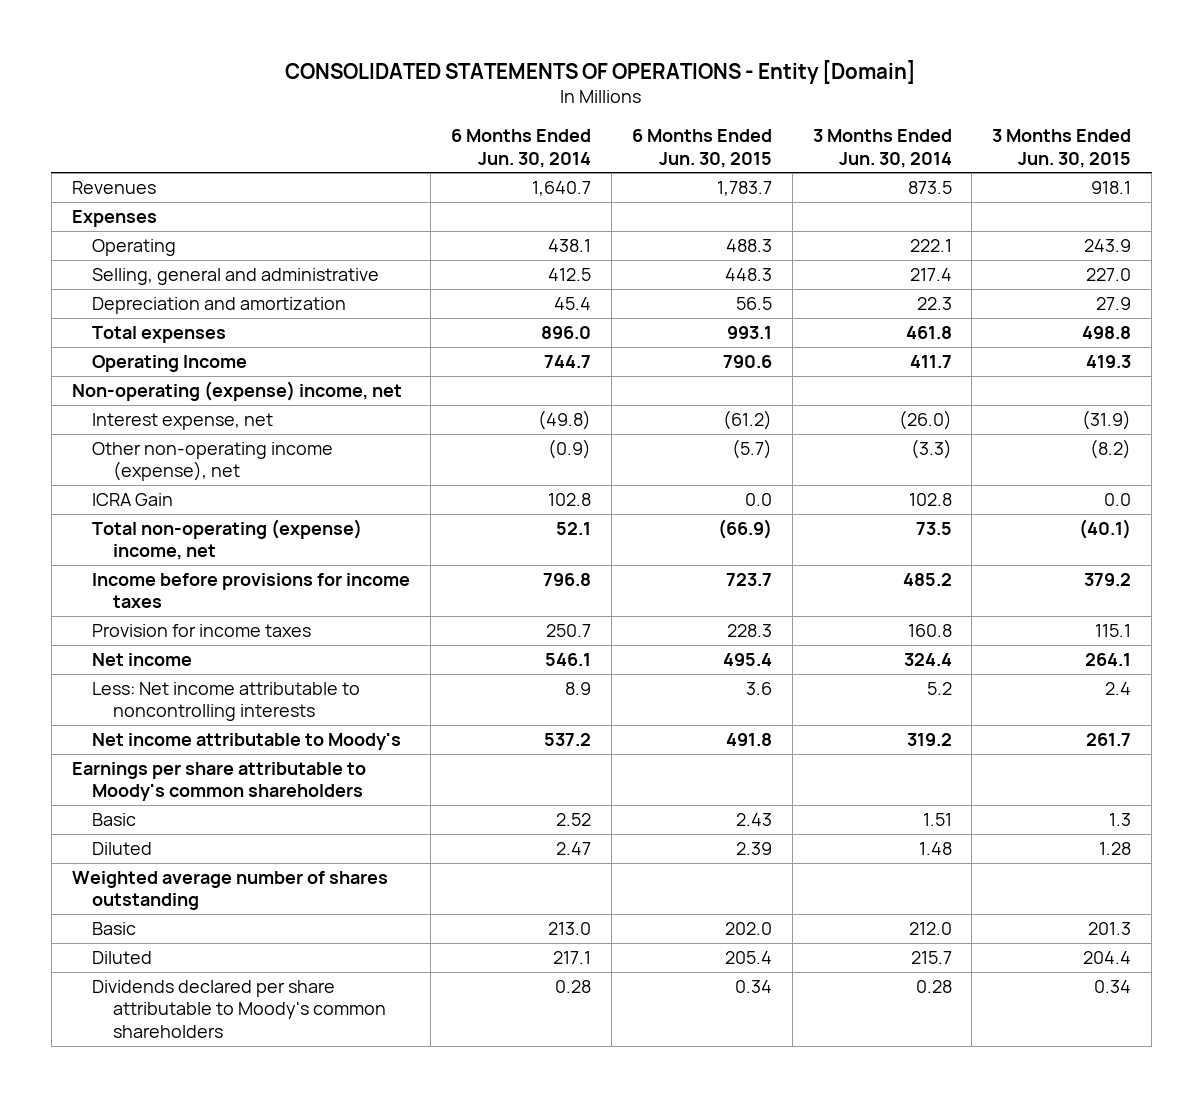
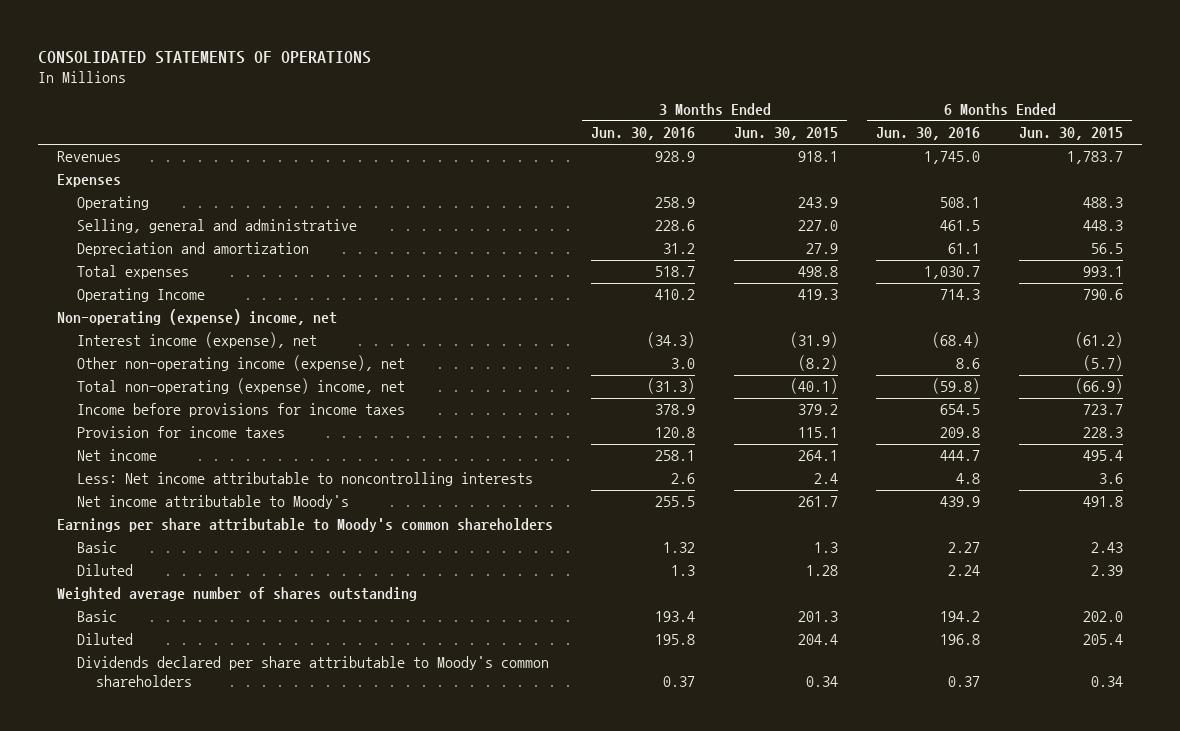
[285,60,917,85] CONSOLIDATED STATEMENTS OF OPERATIONS - Entity [Domain] -> [37,50,371,64] CONSOLIDATED STATEMENTS OF OPERATIONS
[450,129,591,168] 6 Months Ended Jun. 30, 2014 -> none
[812,129,952,168] 3 Months Ended Jun. 30, 2014 -> none
none -> [591,127,696,141] Jun. 30, 2016
none -> [876,127,981,141] Jun. 30, 2016
[92,412,274,430] Interest expense, net -> [76,332,317,349] Interest income (expense), net
[92,492,174,506] ICRA Gain -> none

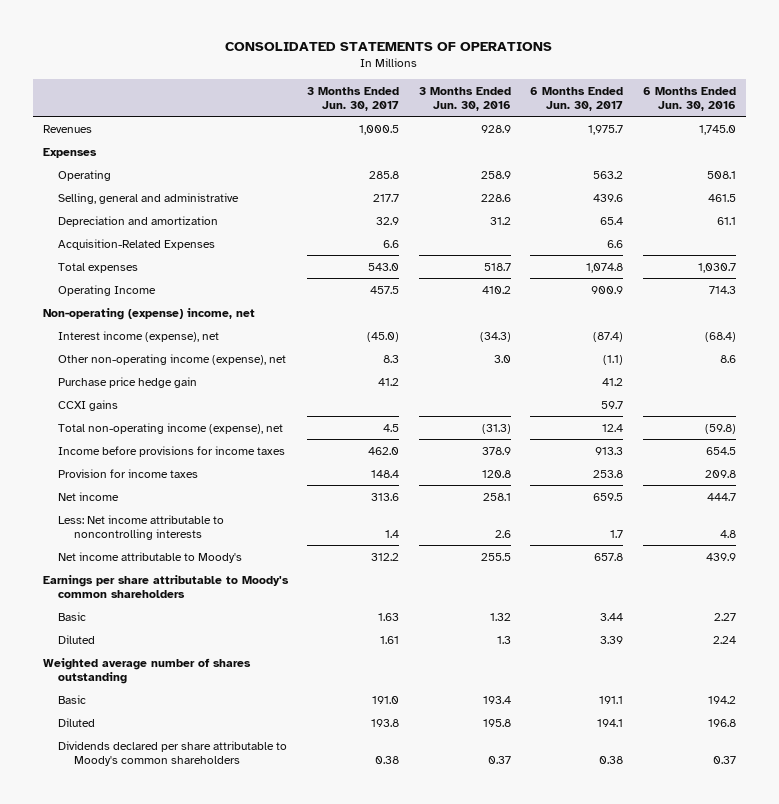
[733,127,838,141] Jun. 30, 2015 -> none
[1018,127,1123,141] Jun. 30, 2015 -> none
none -> [307,86,400,111] 3 Months Ended Jun. 30, 2017
none -> [530,86,624,111] 6 Months Ended Jun. 30, 2017
none -> [58,238,216,250] Acquisition-Related Expenses
none -> [58,376,198,388] Purchase price hedge gain
none -> [58,399,119,411] CCXI gains
[76,378,405,395] Total non-operating (expense) income, net -> [58,422,284,434] Total non-operating income (expense), net

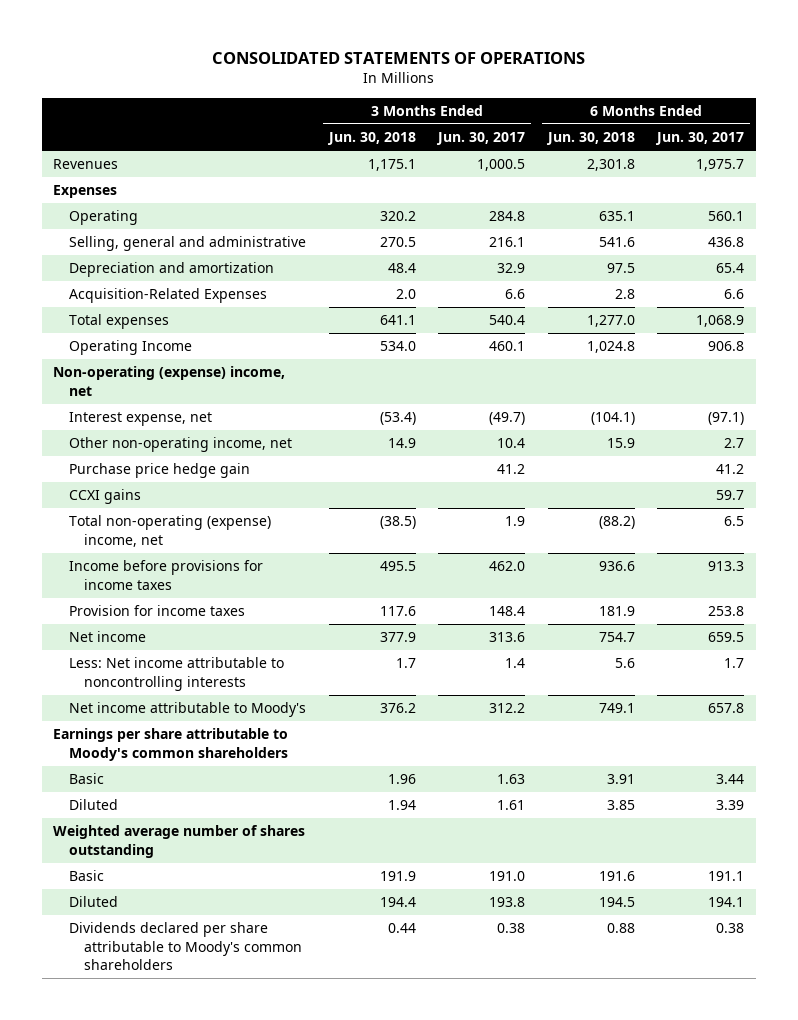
[418,86,511,111] 3 Months Ended Jun. 30, 2016 -> none
[643,86,737,111] 6 Months Ended Jun. 30, 2016 -> none
none -> [326,131,416,145] Jun. 30, 2018
none -> [545,131,635,145] Jun. 30, 2018
[369,170,400,179] 285.8 -> [489,211,526,222] 284.8
[593,170,624,179] 563.2 -> [708,211,745,222] 560.1
[373,193,400,202] 217.7 -> [489,237,526,248] 216.1
[593,193,624,202] 439.6 -> [708,237,745,248] 436.8
[368,262,400,271] 543.0 -> [489,315,526,326] 540.4
[586,262,624,273] 1,074.8 -> [696,315,745,328] 1,068.9
[370,285,400,294] 457.5 -> [489,341,526,352] 460.1
[591,285,624,294] 900.9 -> [708,341,745,352] 906.8
[58,330,220,342] Interest income (expense), net -> [68,412,212,427] Interest expense, net
[367,331,400,342] (45.0) -> [489,412,526,426] (49.7)
[593,331,624,342] (87.4) -> [708,412,745,426] (97.1)
[58,353,287,365] Other non-operating income (expense), net -> [68,437,292,453] Other non-operating income, net
[383,354,400,363] 8.3 -> [497,438,526,449] 10.4
[603,354,624,365] (1.1) -> [724,438,745,449] 2.7
[58,422,284,434] Total non-operating income (expense), net -> [68,515,271,547] Total non-operating (expense) income, net
[383,423,400,432] 4.5 -> [505,516,526,527] 1.9
[602,423,624,432] 12.4 -> [724,516,745,527] 6.5

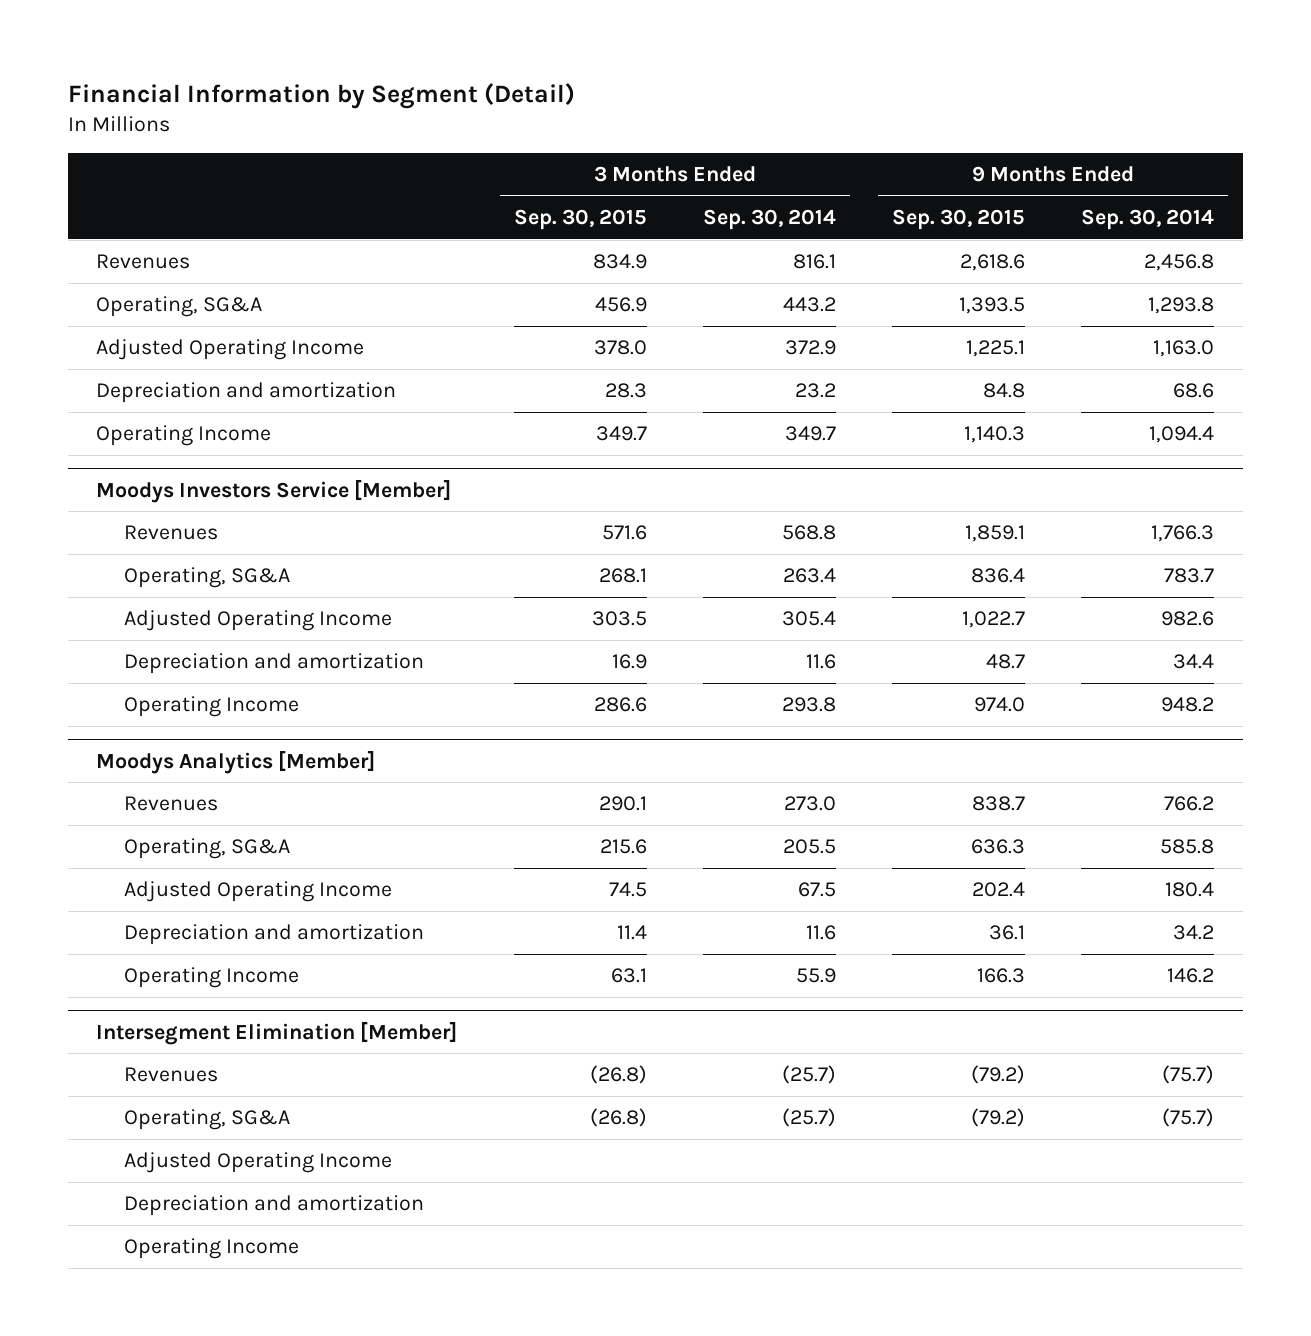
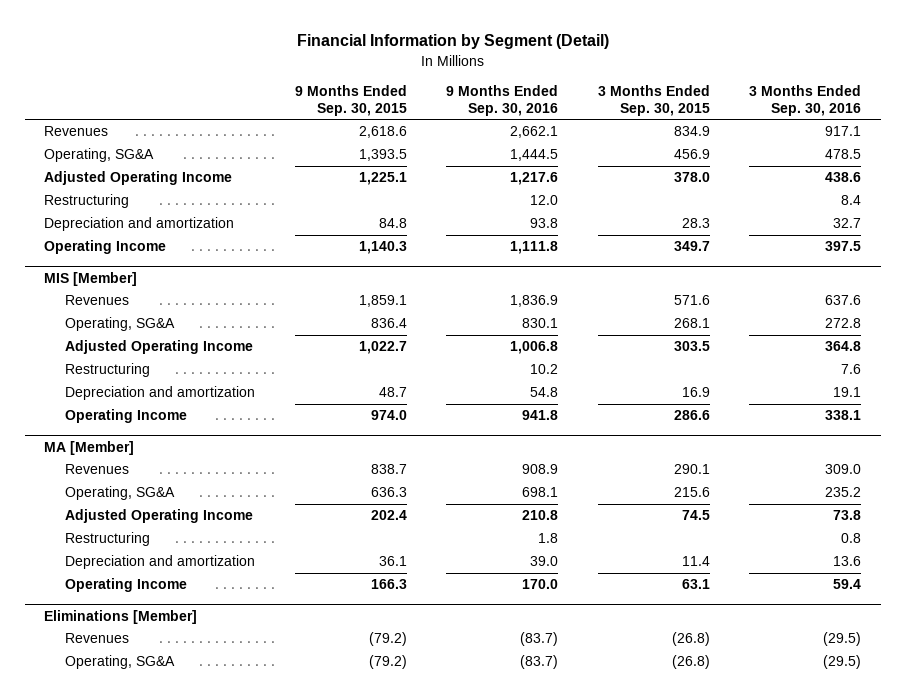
[702,209,836,231] Sep. 30, 2014 -> none
[1081,209,1215,231] Sep. 30, 2014 -> none
none -> [446,84,559,116] 9 Months Ended Sep. 30, 2016
none -> [748,84,861,116] 3 Months Ended Sep. 30, 2016
none -> [44,194,130,209] Restructuring
[96,479,452,503] Moodys Investors Service [Member] -> [44,271,138,286] MIS [Member]
none -> [65,363,151,378] Restructuring
[96,750,376,774] Moodys Analytics [Member] -> [44,440,135,455] MA [Member]
none -> [65,532,151,547] Restructuring
[96,1021,458,1045] Intersegment Elimination [Member] -> [44,609,198,624] Eliminations [Member]
[123,1152,392,1174] Adjusted Operating Income -> none
[123,1195,424,1217] Depreciation and amortization -> none
[123,1238,299,1260] Operating Income -> none

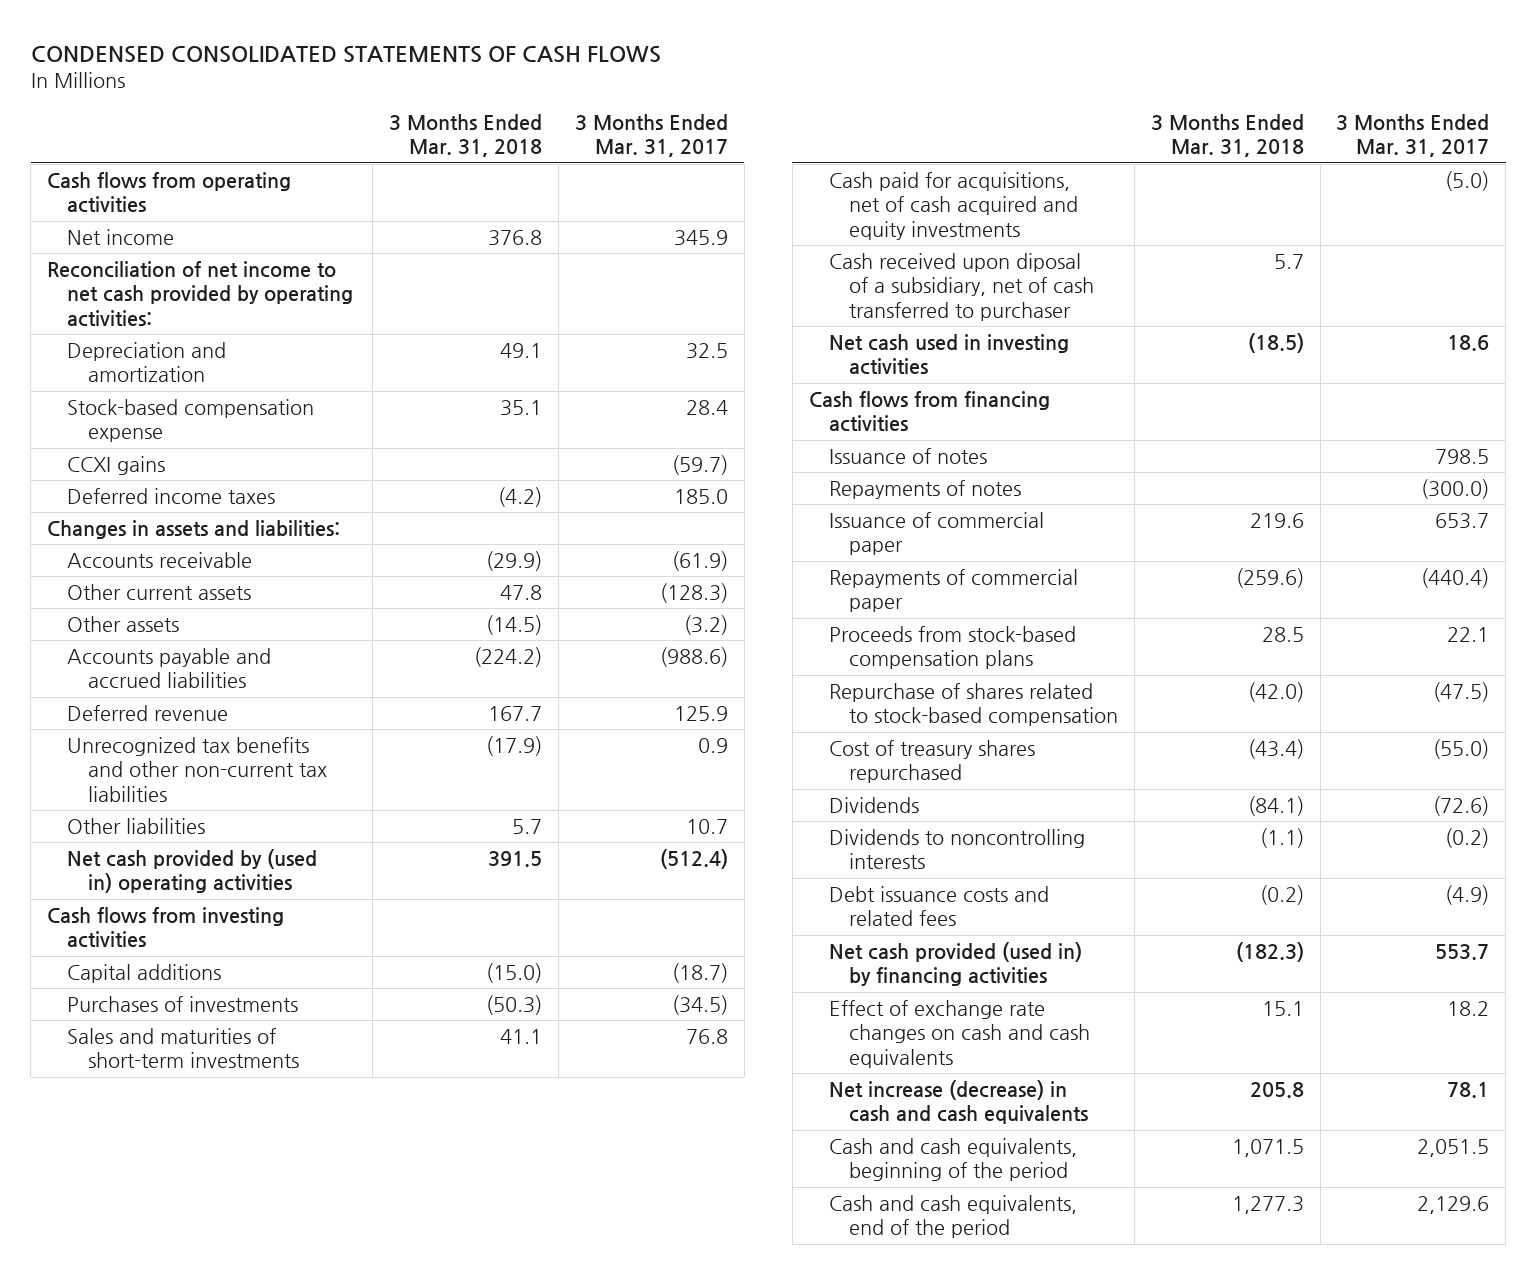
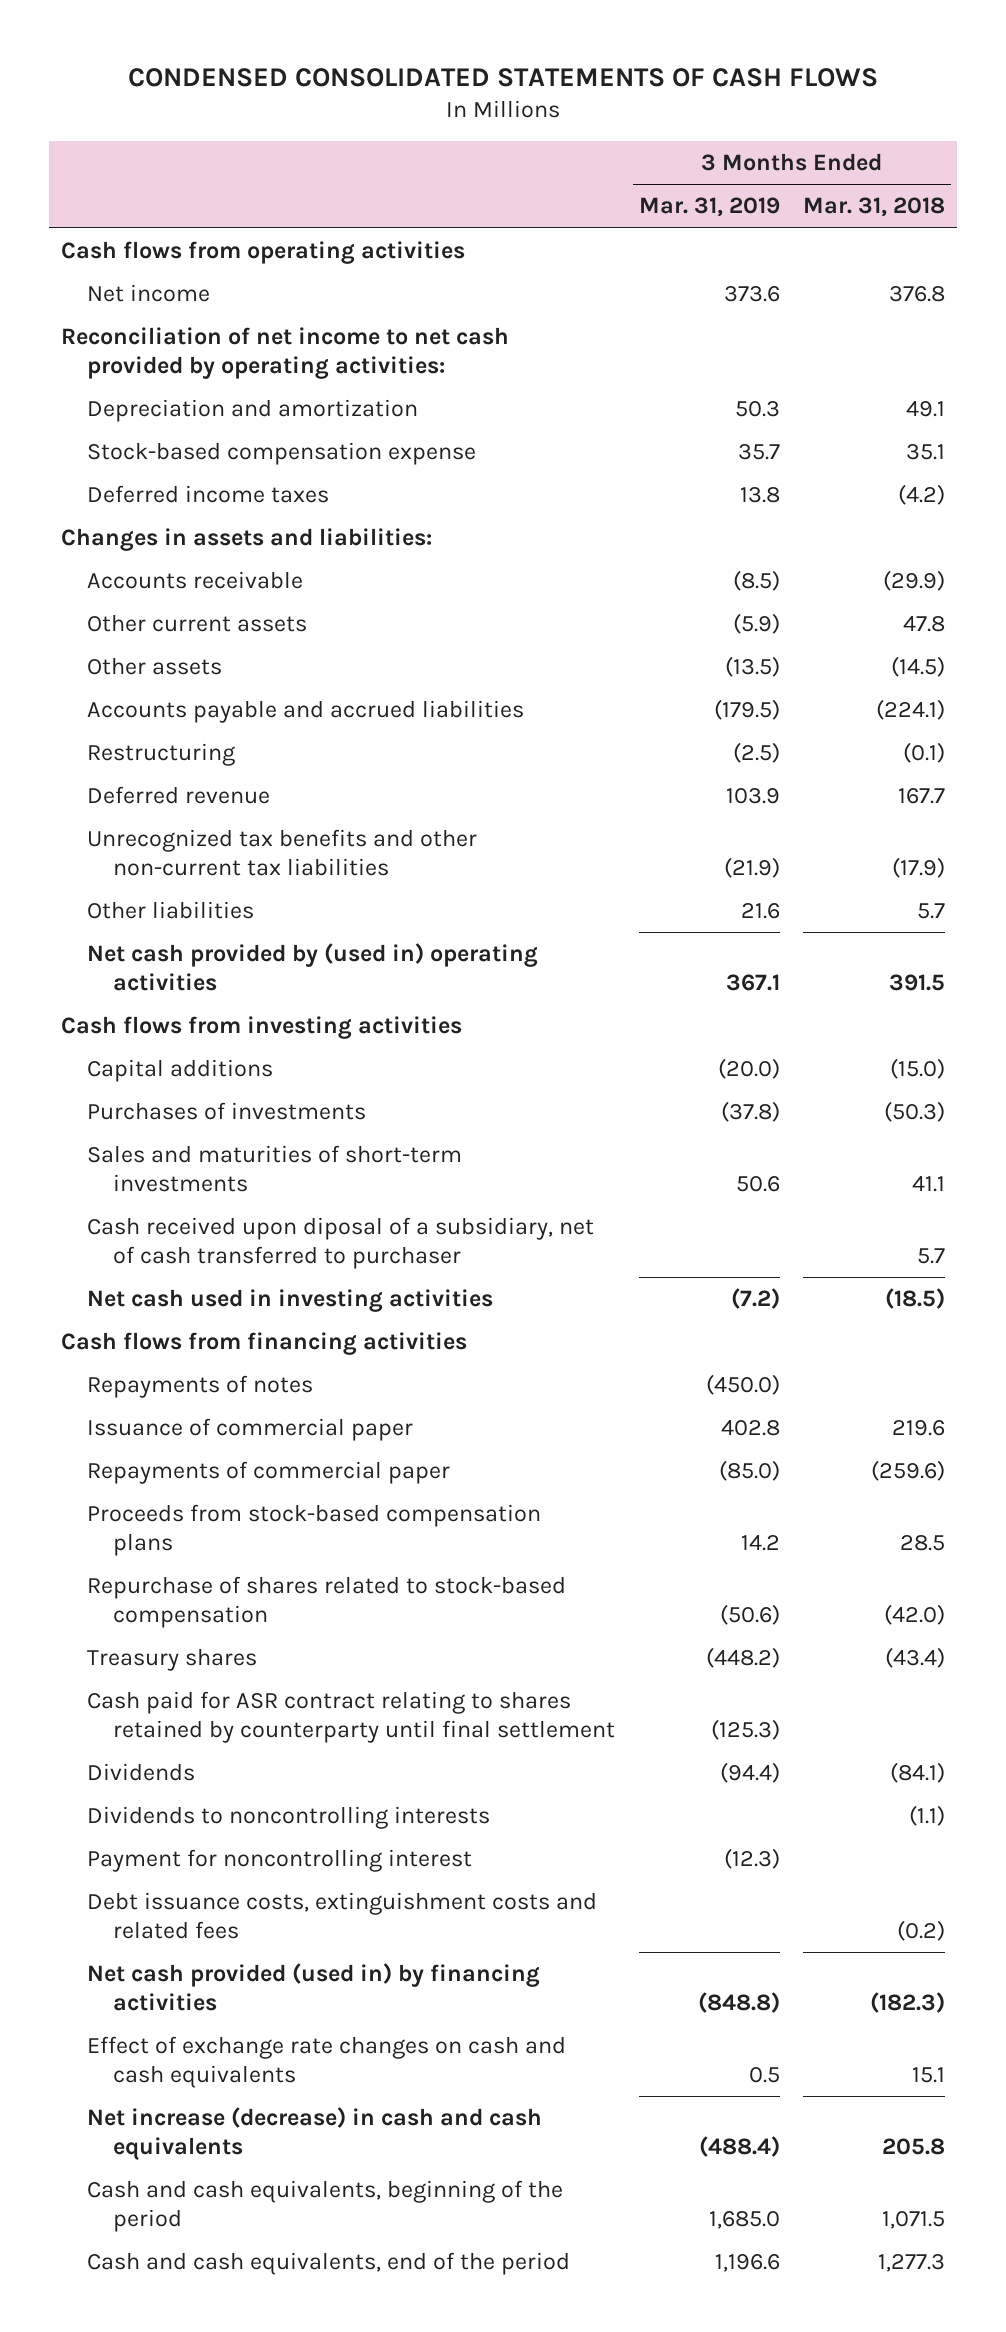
[574,113,728,158] 3 Months Ended Mar. 31, 2017 -> none
none -> [638,197,780,218] Mar. 31, 2019
[67,455,166,475] CCXI gains -> none
[474,646,543,667] (224.2) -> [876,699,946,721] (224.1)
none -> [87,743,236,767] Restructuring
[828,171,1079,240] Cash paid for acquisitions, net of cash acquired and equity investments -> none
[828,447,987,464] Issuance of notes -> none
[828,739,1035,784] Cost of treasury shares repurchased -> [87,1648,258,1672] Treasury shares
none -> [87,1691,616,1743] Cash paid for ASR contract relating to shares retained by counterparty until final settlement
none -> [87,1849,473,1873] Payment for noncontrolling interest
[828,885,1049,927] Debt issuance costs and related fees -> [87,1892,598,1939] Debt issuance costs, extinguishment costs and related fees

